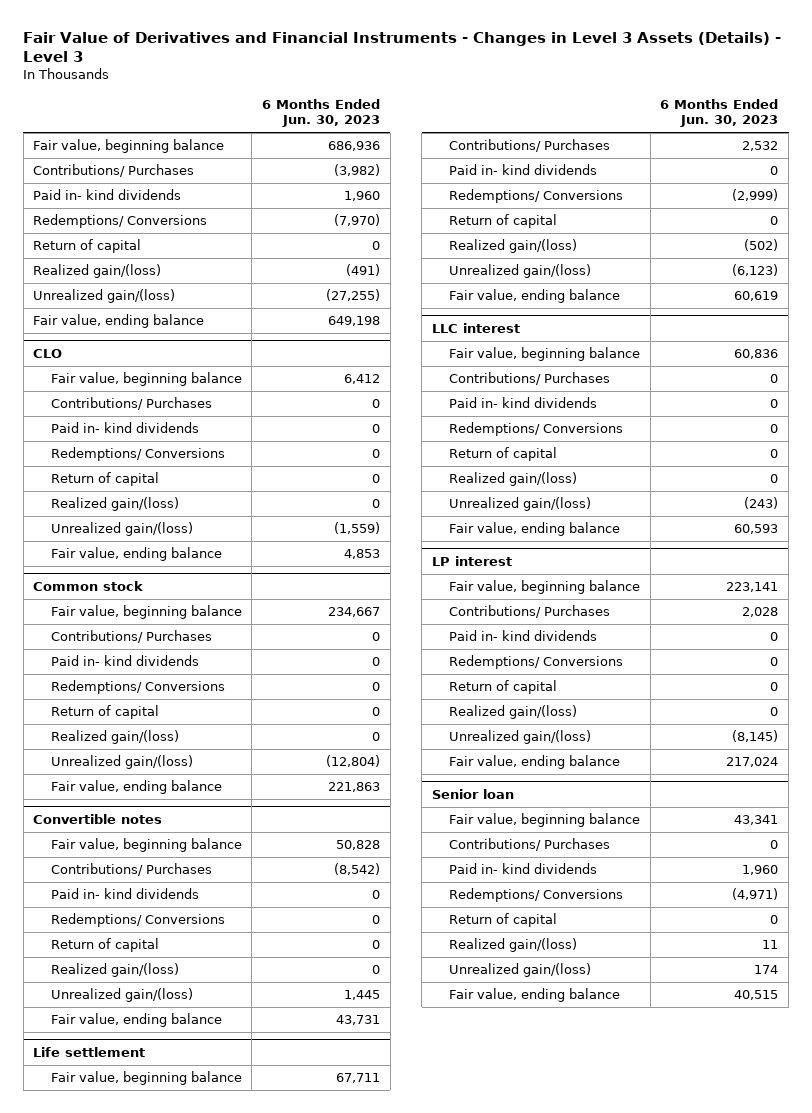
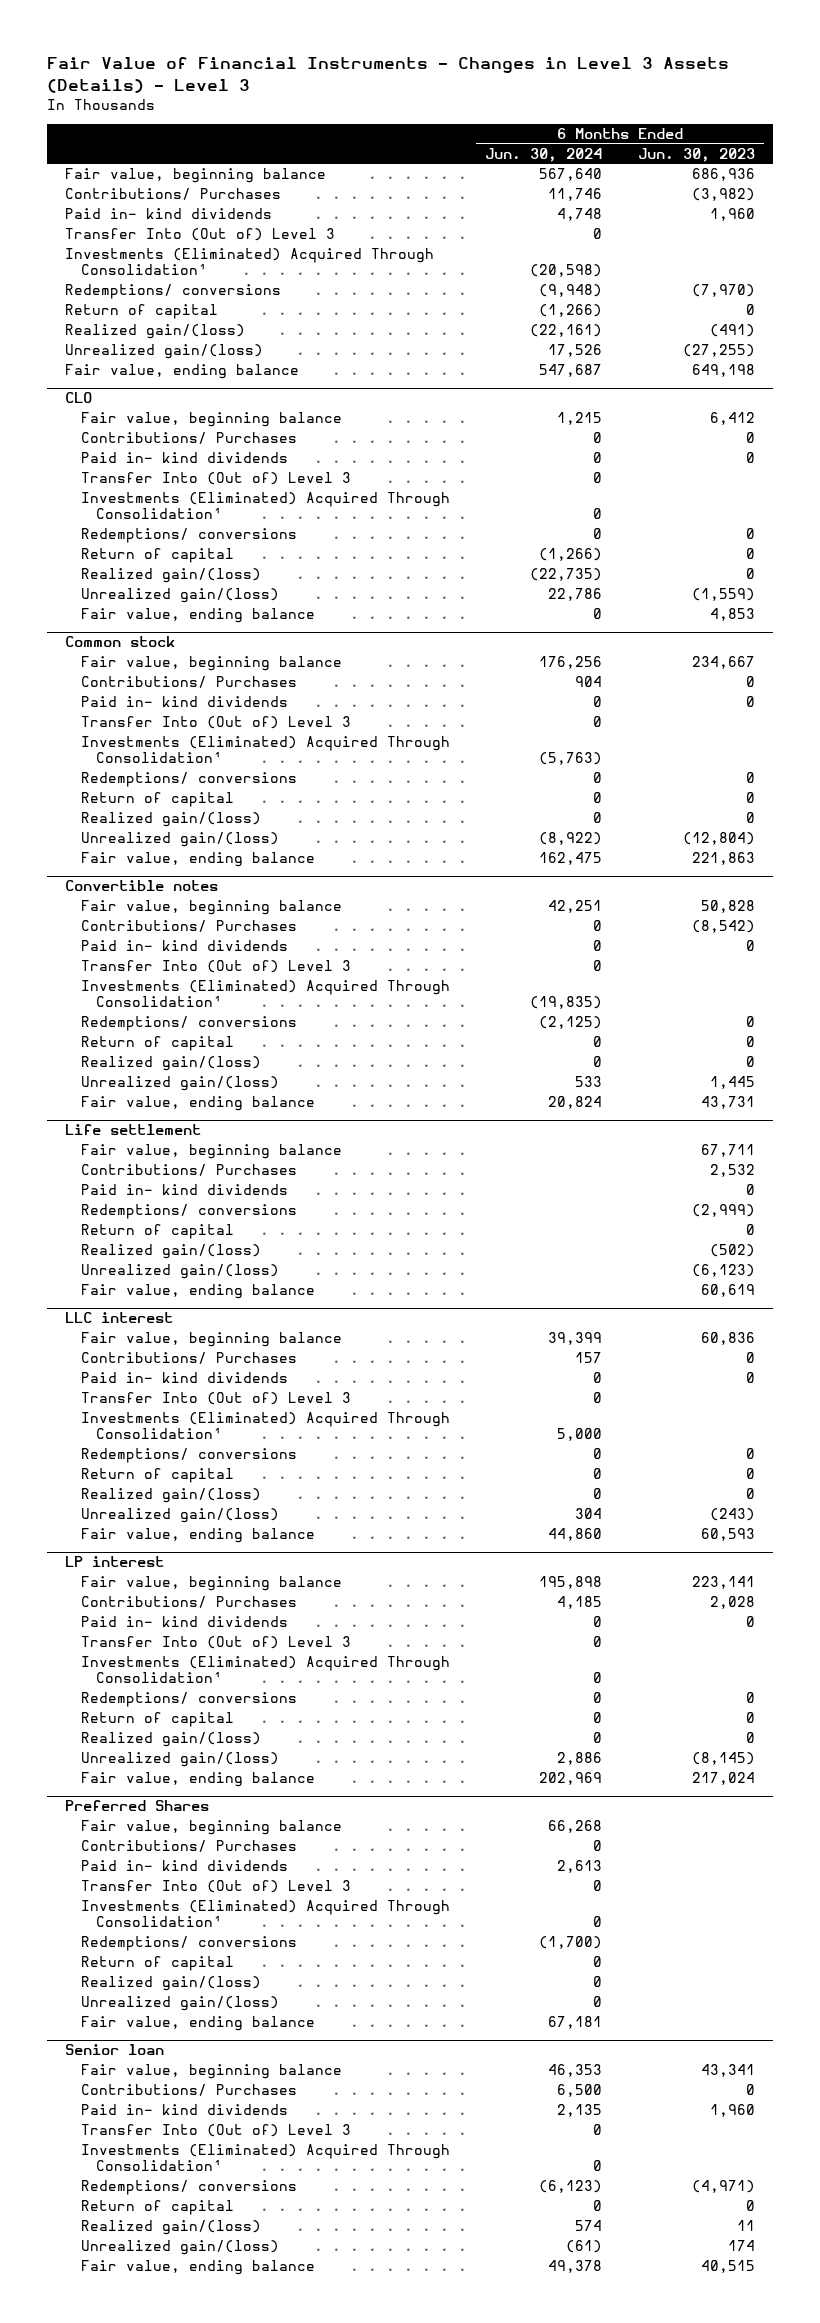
[23,31,782,63] Fair Value of Derivatives and Financial Instruments - Changes in Level 3 Assets (Details) - Level 3 -> [47,56,730,93] Fair Value of Financial Instruments - Changes in Level 3 Assets (Details) - Level 3
none -> [485,147,603,162] Jun. 30, 2024
none -> [65,228,336,242] Transfer Into (Out of) Level 3
none -> [65,248,435,276] Investments (Eliminated) Acquired Through Consolidation¹
[33,214,208,229] Redemptions/ Conversions -> [65,284,282,300] Redemptions/ conversions
none -> [80,472,351,486] Transfer Into (Out of) Level 3
none -> [80,492,450,520] Investments (Eliminated) Acquired Through Consolidation¹
[50,447,225,462] Redemptions/ Conversions -> [80,528,297,544] Redemptions/ conversions
none -> [80,716,351,730] Transfer Into (Out of) Level 3
none -> [80,736,450,764] Investments (Eliminated) Acquired Through Consolidation¹
[50,680,225,695] Redemptions/ Conversions -> [80,772,297,788] Redemptions/ conversions
none -> [80,960,351,974] Transfer Into (Out of) Level 3
none -> [80,980,450,1008] Investments (Eliminated) Acquired Through Consolidation¹
[50,913,225,928] Redemptions/ Conversions -> [80,1016,297,1032] Redemptions/ conversions
[449,189,624,204] Redemptions/ Conversions -> [80,1204,297,1220] Redemptions/ conversions
none -> [80,1392,351,1406] Transfer Into (Out of) Level 3
none -> [80,1412,450,1440] Investments (Eliminated) Acquired Through Consolidation¹
[449,422,624,437] Redemptions/ Conversions -> [80,1448,297,1464] Redemptions/ conversions
none -> [80,1636,351,1650] Transfer Into (Out of) Level 3
none -> [80,1656,450,1684] Investments (Eliminated) Acquired Through Consolidation¹
[449,655,624,670] Redemptions/ Conversions -> [80,1692,297,1708] Redemptions/ conversions
none -> [65,1800,210,1812] Preferred Shares
none -> [80,1820,342,1836] Fair value, beginning balance
none -> [80,1840,297,1853] Contributions/ Purchases
none -> [80,1860,288,1872] Paid in- kind dividends
none -> [80,1880,351,1894] Transfer Into (Out of) Level 3
none -> [80,1900,450,1928] Investments (Eliminated) Acquired Through Consolidation¹
none -> [80,1936,297,1952] Redemptions/ conversions
none -> [80,1956,234,1972] Return of capital
none -> [80,1976,261,1992] Realized gain/(loss)
none -> [80,1996,279,2012] Unrealized gain/(loss)
none -> [80,2016,315,2032] Fair value, ending balance
none -> [80,2124,351,2138] Transfer Into (Out of) Level 3
none -> [80,2144,450,2172] Investments (Eliminated) Acquired Through Consolidation¹
[449,888,624,903] Redemptions/ Conversions -> [80,2180,297,2196] Redemptions/ conversions

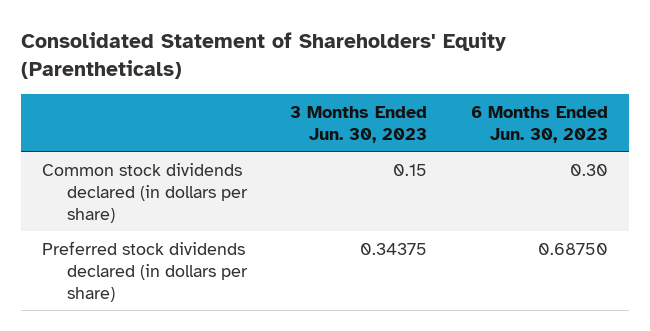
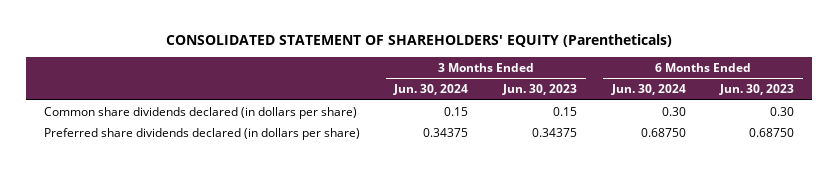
[20,32,506,80] Consolidated Statement of Shareholders' Equity (Parentheticals) -> [165,34,672,48] CONSOLIDATED STATEMENT OF SHAREHOLDERS' EQUITY (Parentheticals)
none -> [393,84,469,96] Jun. 30, 2024
none -> [610,84,686,96] Jun. 30, 2024
[42,162,248,223] Common stock dividends declared (in dollars per share) -> [43,106,357,119] Common share dividends declared (in dollars per share)
[42,240,248,302] Preferred stock dividends declared (in dollars per share) -> [43,127,360,140] Preferred share dividends declared (in dollars per share)

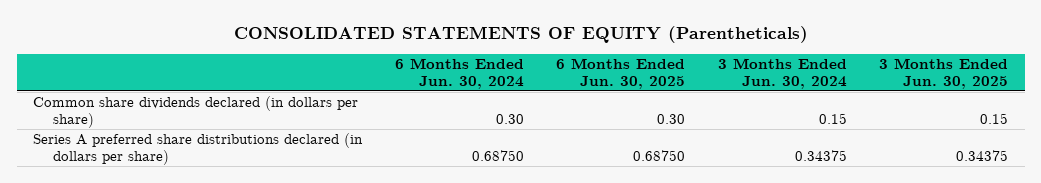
[165,34,672,48] CONSOLIDATED STATEMENT OF SHAREHOLDERS' EQUITY (Parentheticals) -> [233,26,808,44] CONSOLIDATED STATEMENTS OF EQUITY (Parentheticals)
[501,84,577,96] Jun. 30, 2023 -> none
[719,84,795,96] Jun. 30, 2023 -> none
none -> [556,57,686,89] 6 Months Ended Jun. 30, 2025
none -> [879,57,1009,89] 3 Months Ended Jun. 30, 2025
[43,127,360,140] Preferred share dividends declared (in dollars per share) -> [33,133,364,165] Series A preferred share distributions declared (in dollars per share)

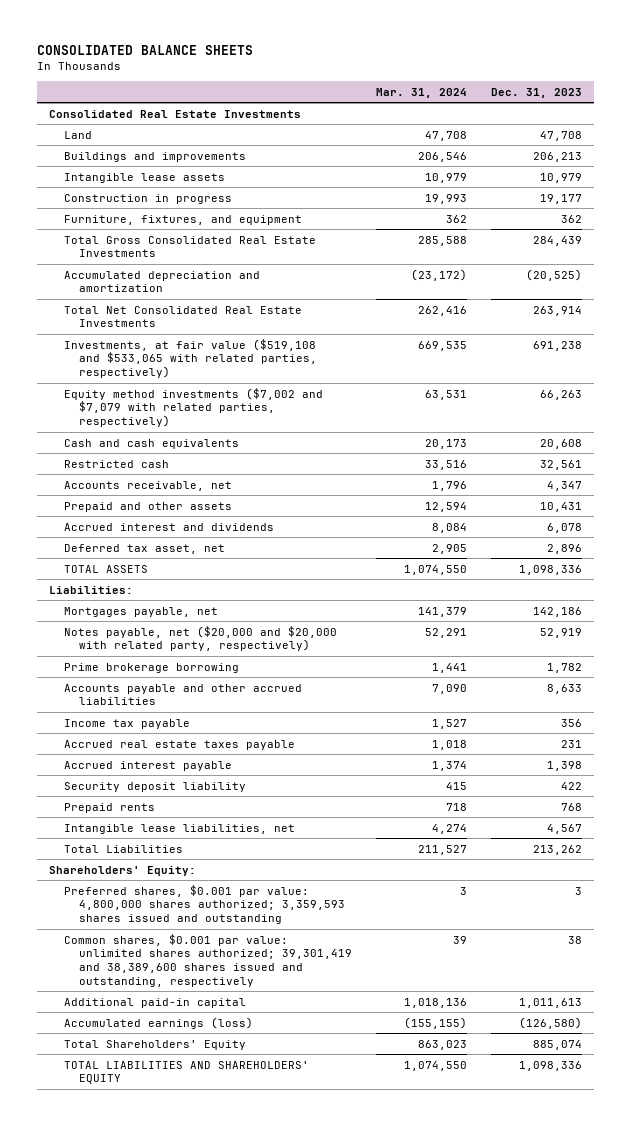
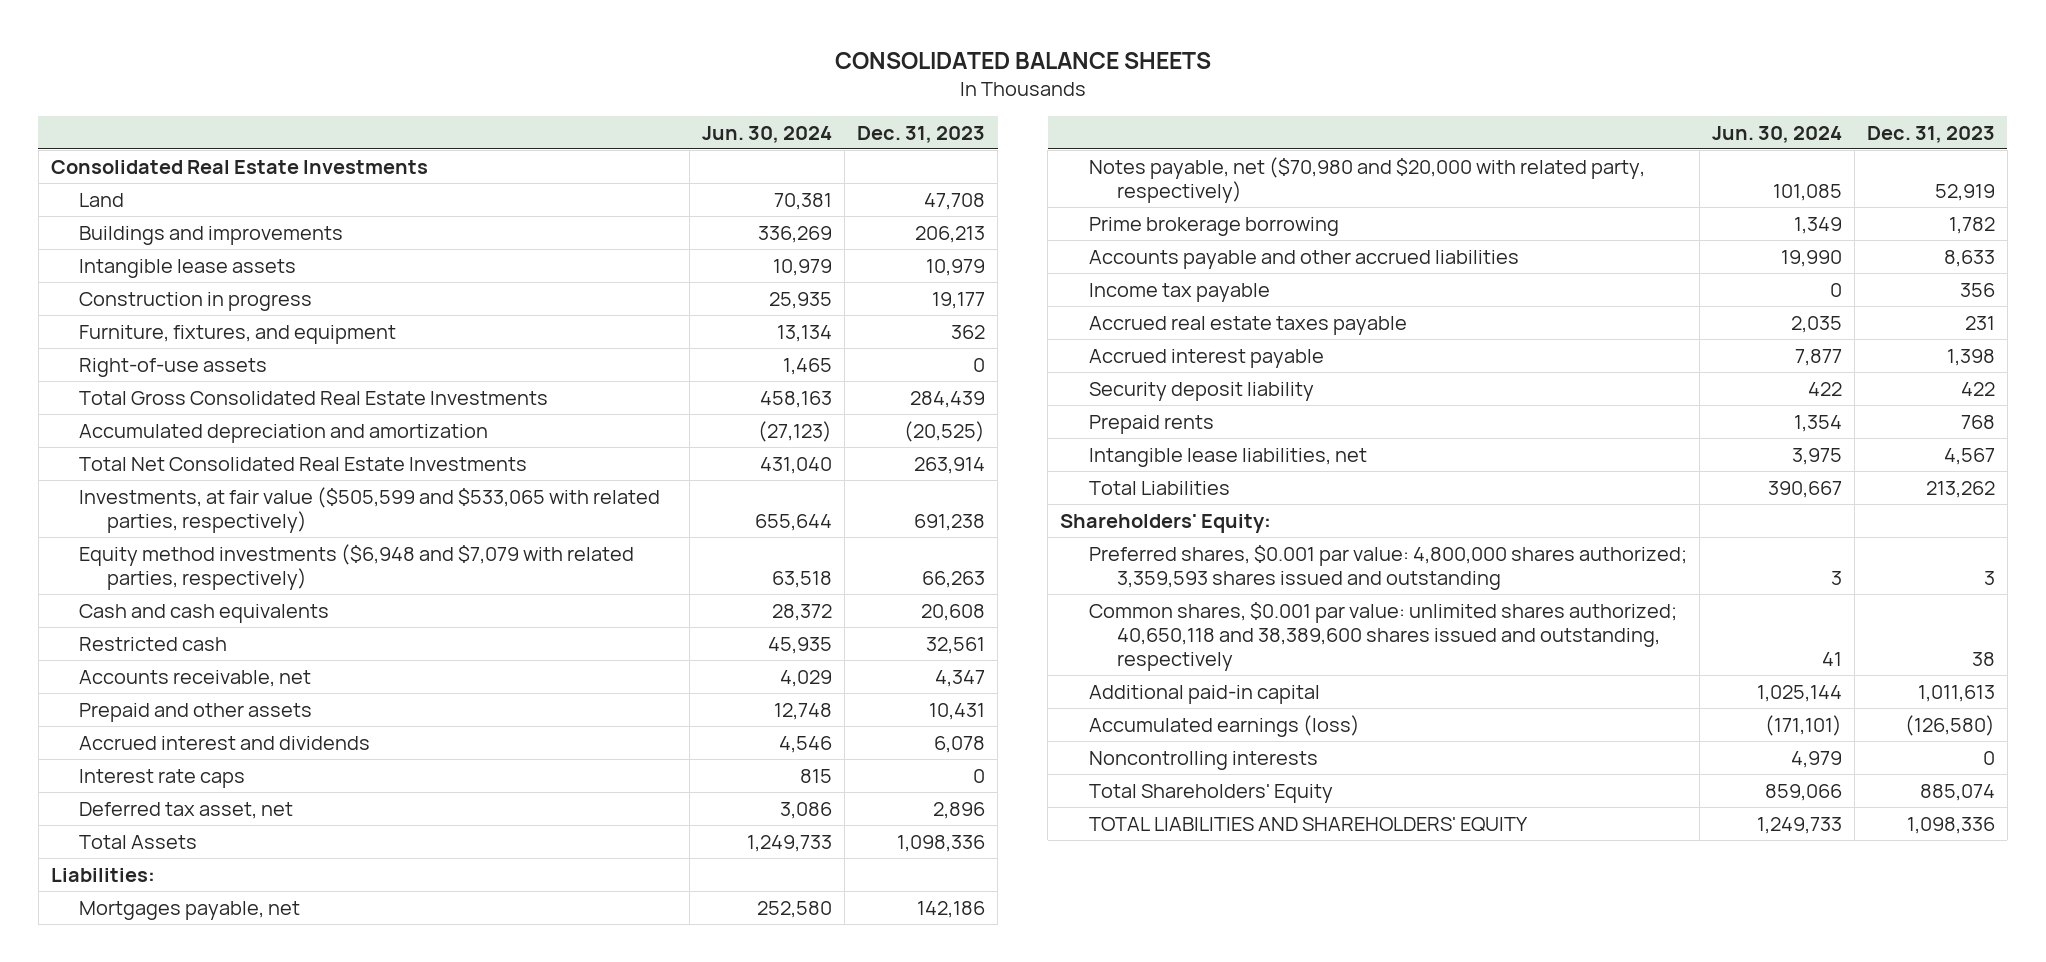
[375,87,467,98] Mar. 31, 2024 -> none
none -> [702,125,833,143] Jun. 30, 2024
none -> [79,357,268,377] Right-of-use assets
[63,338,317,379] Investments, at fair value ($519,108 and $533,065 with related parties, respectively) -> [79,486,661,533] Investments, at fair value ($505,599 and $533,065 with related parties, respectively)
[63,387,323,428] Equity method investments ($7,002 and $7,079 with related parties, respectively) -> [79,543,635,590] Equity method investments ($6,948 and $7,079 with related parties, respectively)
none -> [79,768,246,788] Interest rate caps
[63,564,148,573] TOTAL ASSETS -> [79,834,198,849] Total Assets
[63,625,337,652] Notes payable, net ($20,000 and $20,000 with related party, respectively) -> [1088,156,1645,203] Notes payable, net ($70,980 and $20,000 with related party, respectively)
[63,933,352,987] Common shares, $0.001 par value: unlimited shares authorized; 39,301,419 and 38,389,600 shares issued and outstanding, respectively -> [1088,601,1677,672] Common shares, $0.001 par value: unlimited shares authorized; 40,650,118 and 38,389,600 shares issued and outstanding, respectively
none -> [1088,750,1318,770] Noncontrolling interests

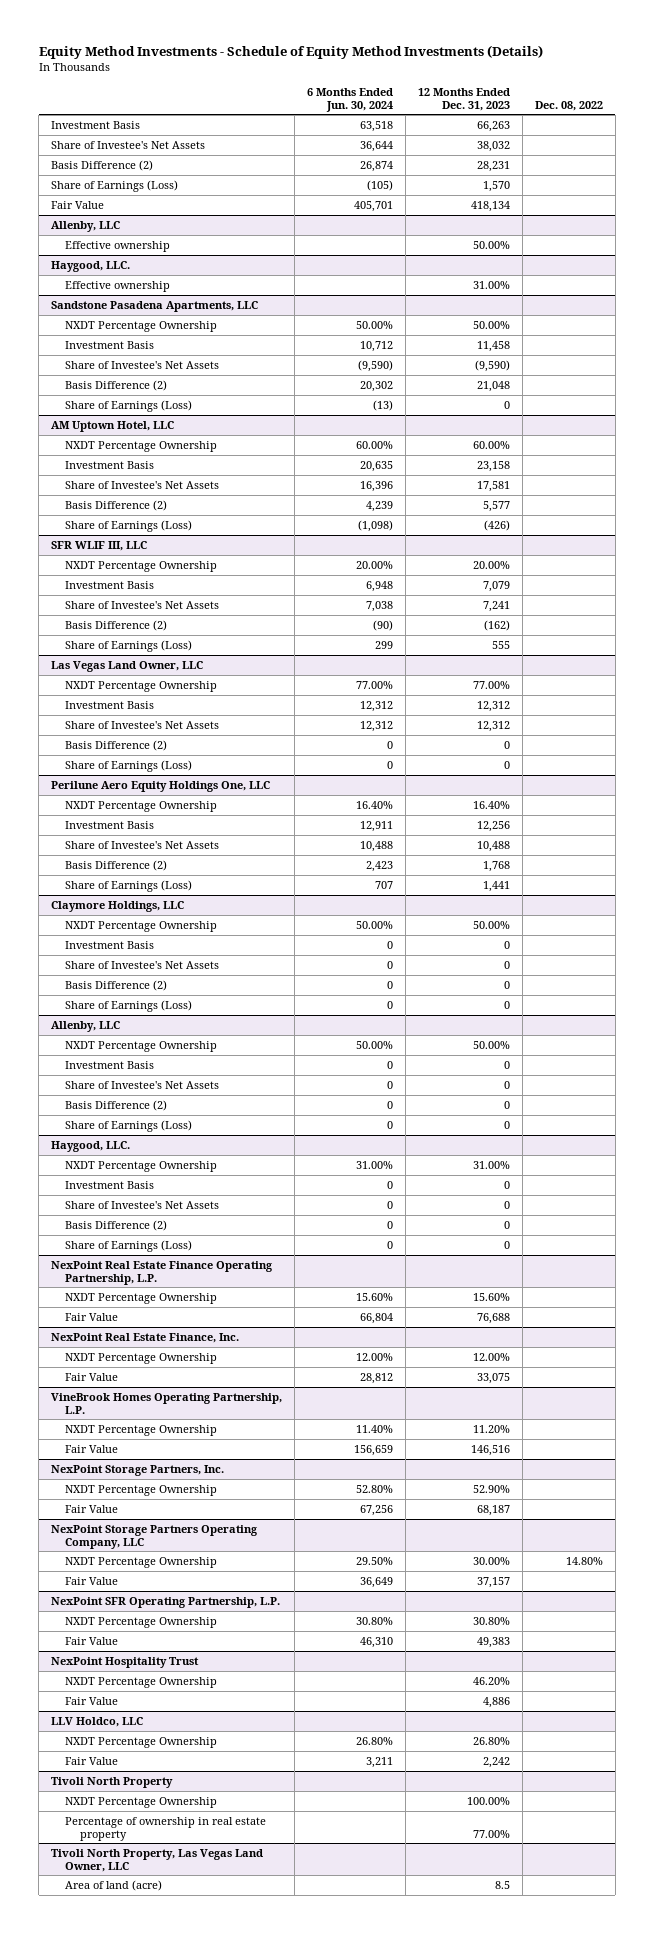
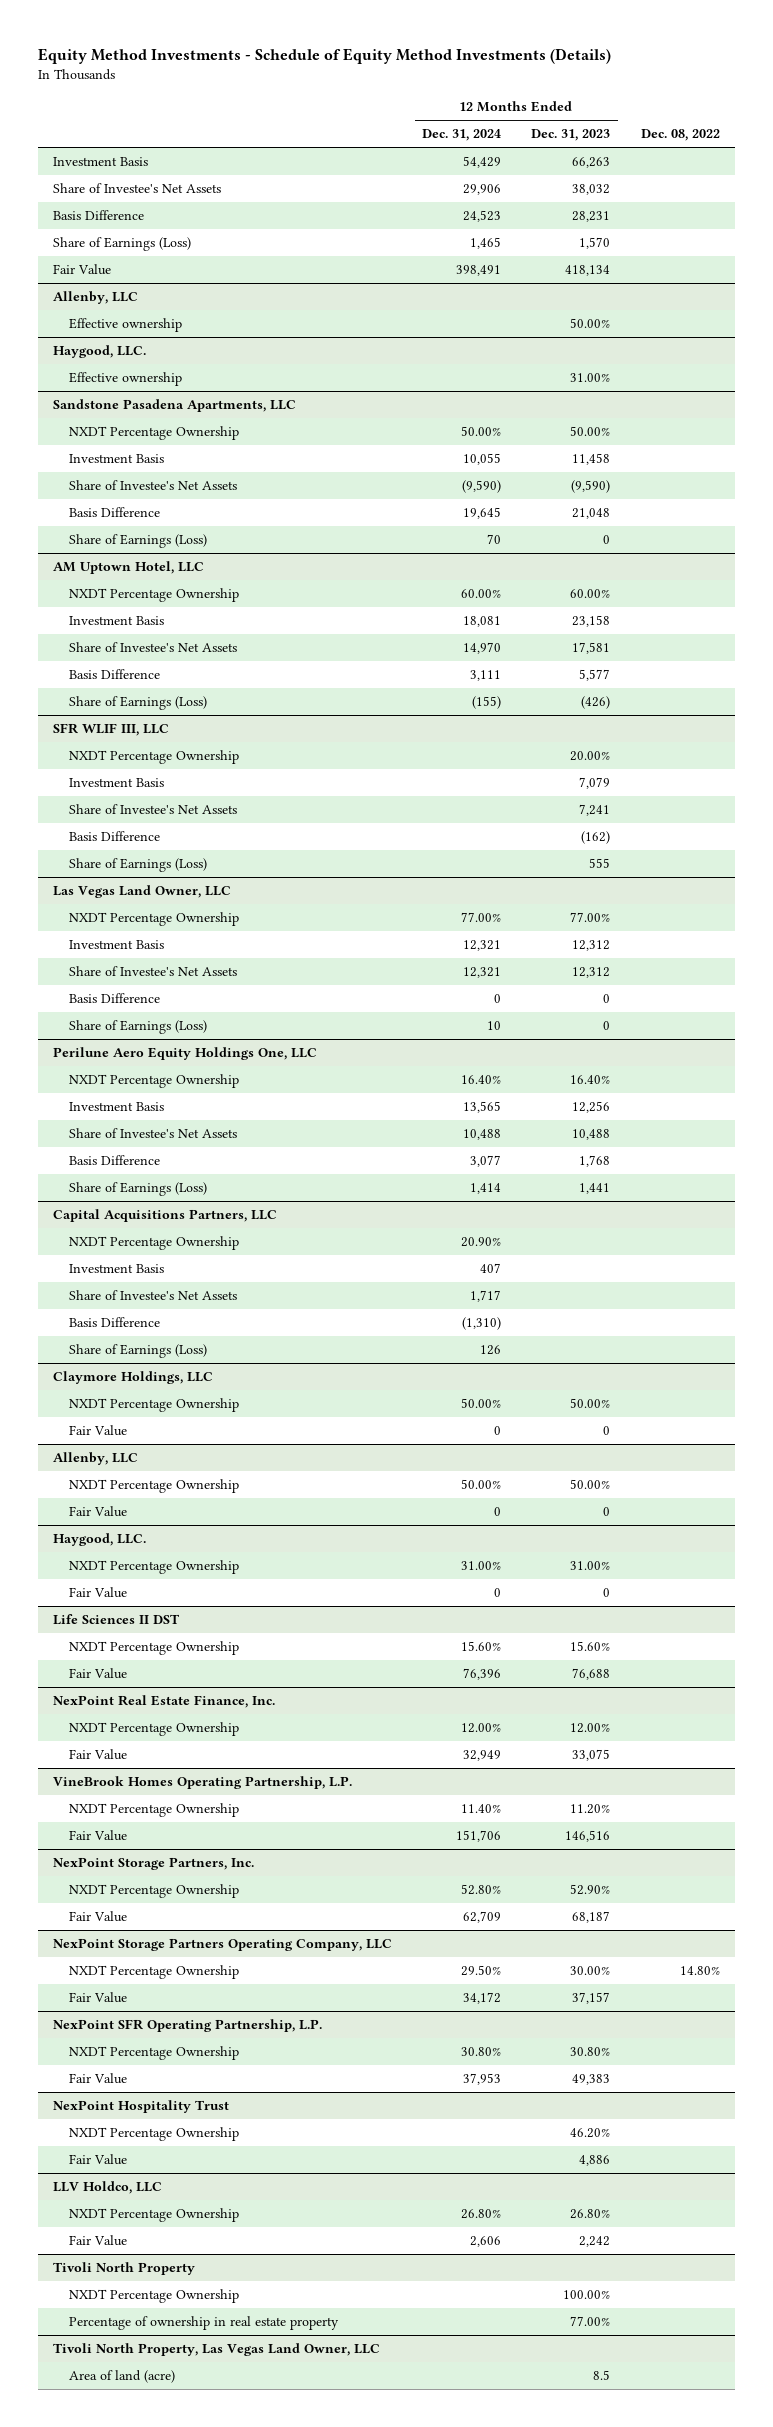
[306,87,393,112] 6 Months Ended Jun. 30, 2024 -> none
none -> [422,129,502,142] Dec. 31, 2024
[51,159,154,171] Basis Difference (2) -> [52,210,144,221] Basis Difference
[65,379,168,391] Basis Difference (2) -> [68,507,160,518] Basis Difference
[65,499,168,511] Basis Difference (2) -> [68,669,160,680] Basis Difference
[65,619,168,631] Basis Difference (2) -> [68,831,160,842] Basis Difference
[65,739,168,751] Basis Difference (2) -> [68,993,160,1004] Basis Difference
[65,859,168,871] Basis Difference (2) -> [68,1155,160,1166] Basis Difference
none -> [52,1209,277,1223] Capital Acquisitions Partners, LLC
none -> [68,1236,239,1251] NXDT Percentage Ownership
none -> [68,1264,164,1274] Investment Basis
none -> [68,1290,237,1301] Share of Investee's Net Assets
none -> [68,1317,160,1328] Basis Difference
none -> [68,1344,207,1359] Share of Earnings (Loss)
[65,940,155,949] Investment Basis -> none
[65,960,220,969] Share of Investee's Net Assets -> none
[65,979,168,991] Basis Difference (2) -> none
[65,999,193,1012] Share of Earnings (Loss) -> none
none -> [68,1425,127,1437] Fair Value
[65,1060,155,1069] Investment Basis -> none
[65,1080,220,1089] Share of Investee's Net Assets -> none
[65,1099,168,1111] Basis Difference (2) -> none
[65,1119,193,1132] Share of Earnings (Loss) -> none
none -> [68,1506,127,1518] Fair Value
[65,1180,155,1189] Investment Basis -> none
[65,1200,220,1209] Share of Investee's Net Assets -> none
[65,1219,168,1231] Basis Difference (2) -> none
[65,1239,193,1252] Share of Earnings (Loss) -> none
none -> [68,1587,127,1599] Fair Value
[51,1260,274,1285] NexPoint Real Estate Finance Operating Partnership, L.P. -> [52,1614,180,1626] Life Sciences II DST

